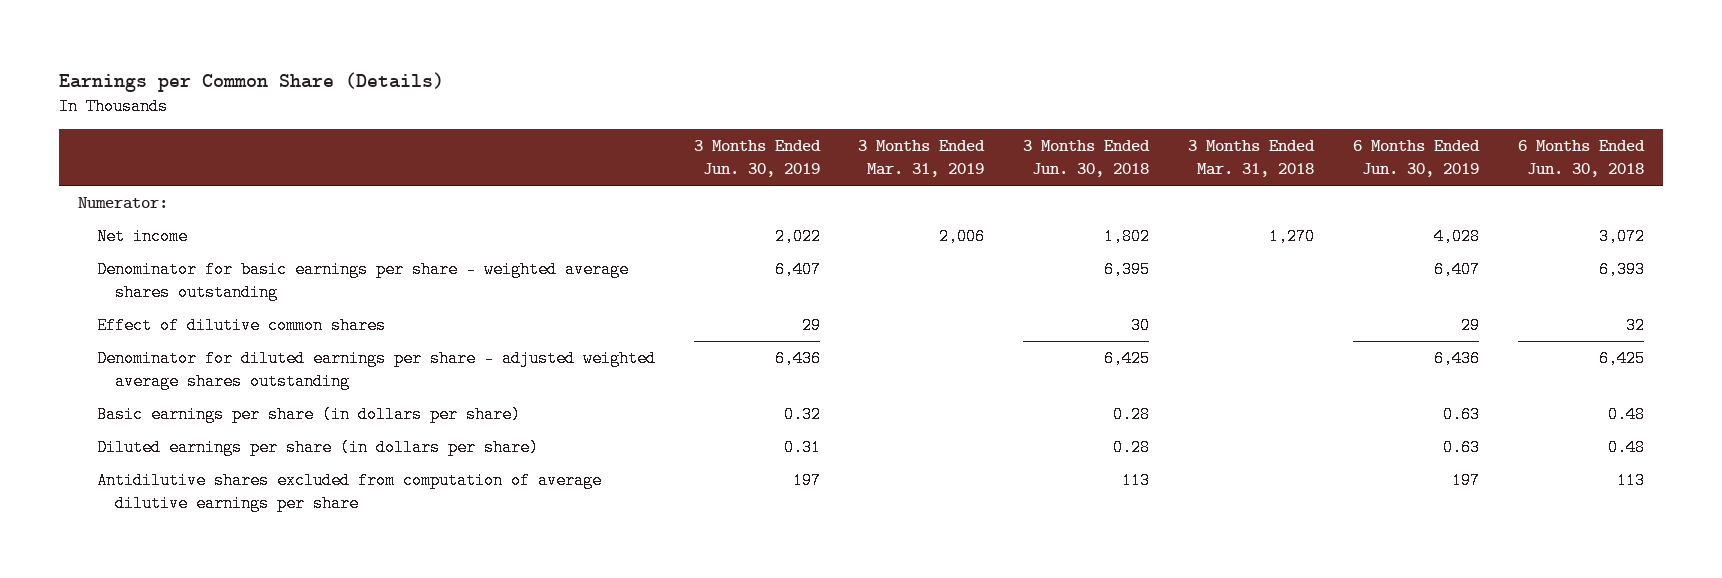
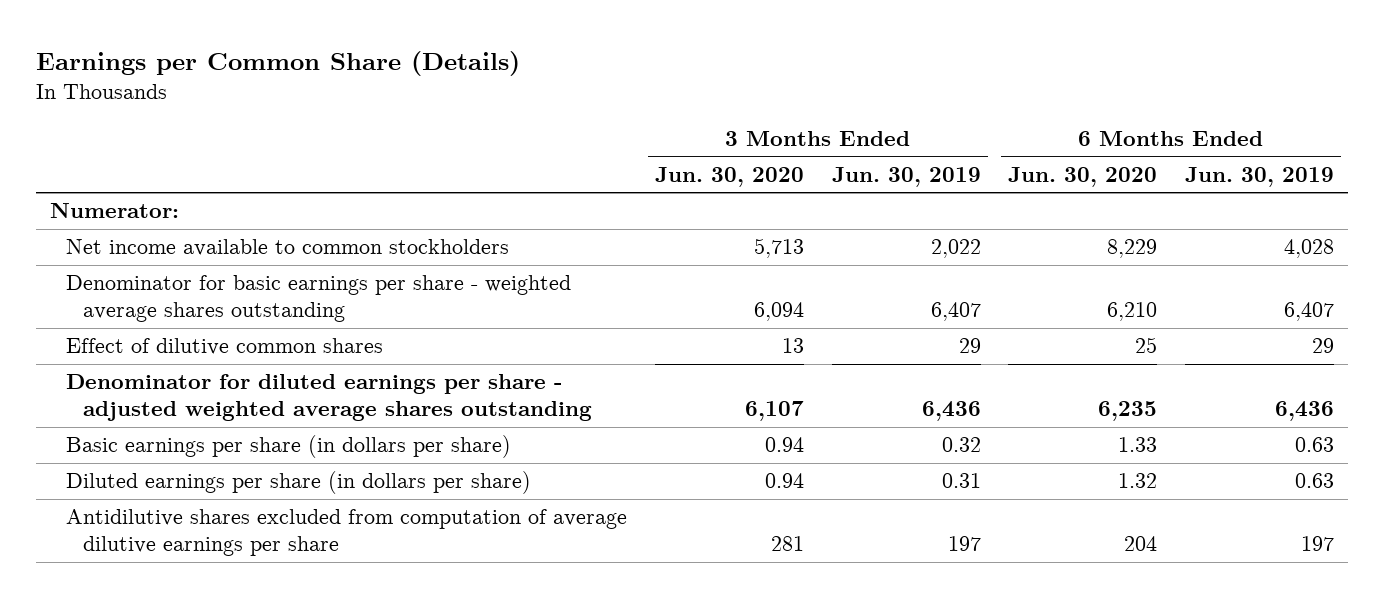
[858,139,986,177] 3 Months Ended Mar. 31, 2019 -> none
[1023,139,1151,177] 3 Months Ended Jun. 30, 2018 -> none
[1188,139,1316,177] 3 Months Ended Mar. 31, 2018 -> none
[1517,139,1645,177] 6 Months Ended Jun. 30, 2018 -> none
none -> [655,166,805,187] Jun. 30, 2020
none -> [1008,166,1158,187] Jun. 30, 2020
[96,228,188,246] Net income -> [66,239,510,257] Net income available to common stockholders

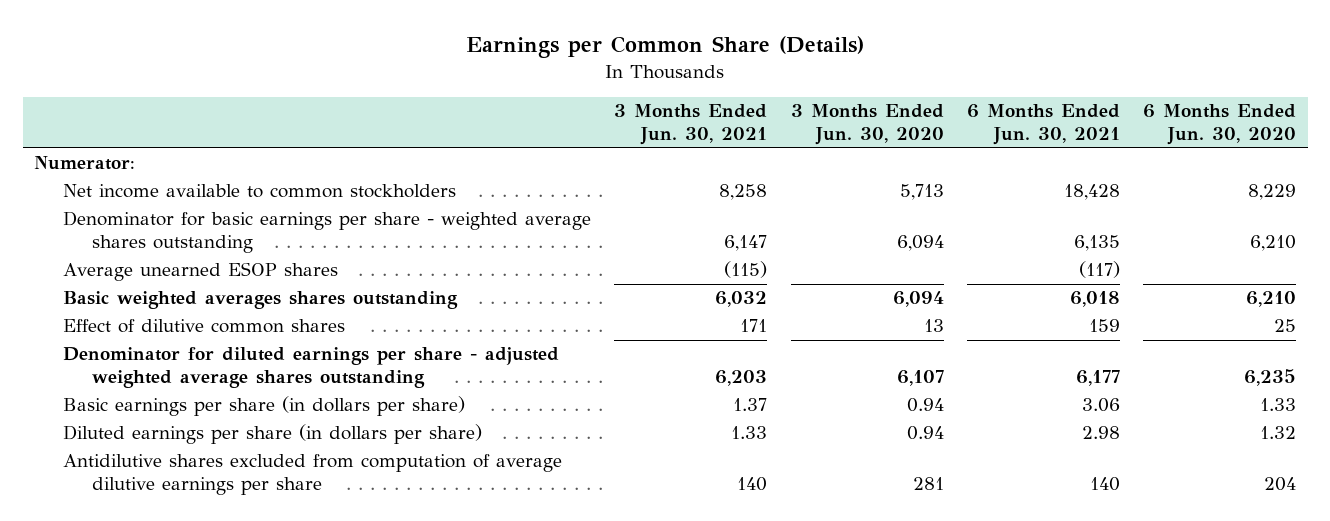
[831,166,981,187] Jun. 30, 2019 -> none
[1184,166,1334,187] Jun. 30, 2019 -> none
none -> [614,104,768,146] 3 Months Ended Jun. 30, 2021
none -> [966,104,1120,146] 6 Months Ended Jun. 30, 2021
none -> [62,262,338,282] Average unearned ESOP shares
none -> [62,291,458,310] Basic weighted averages shares outstanding

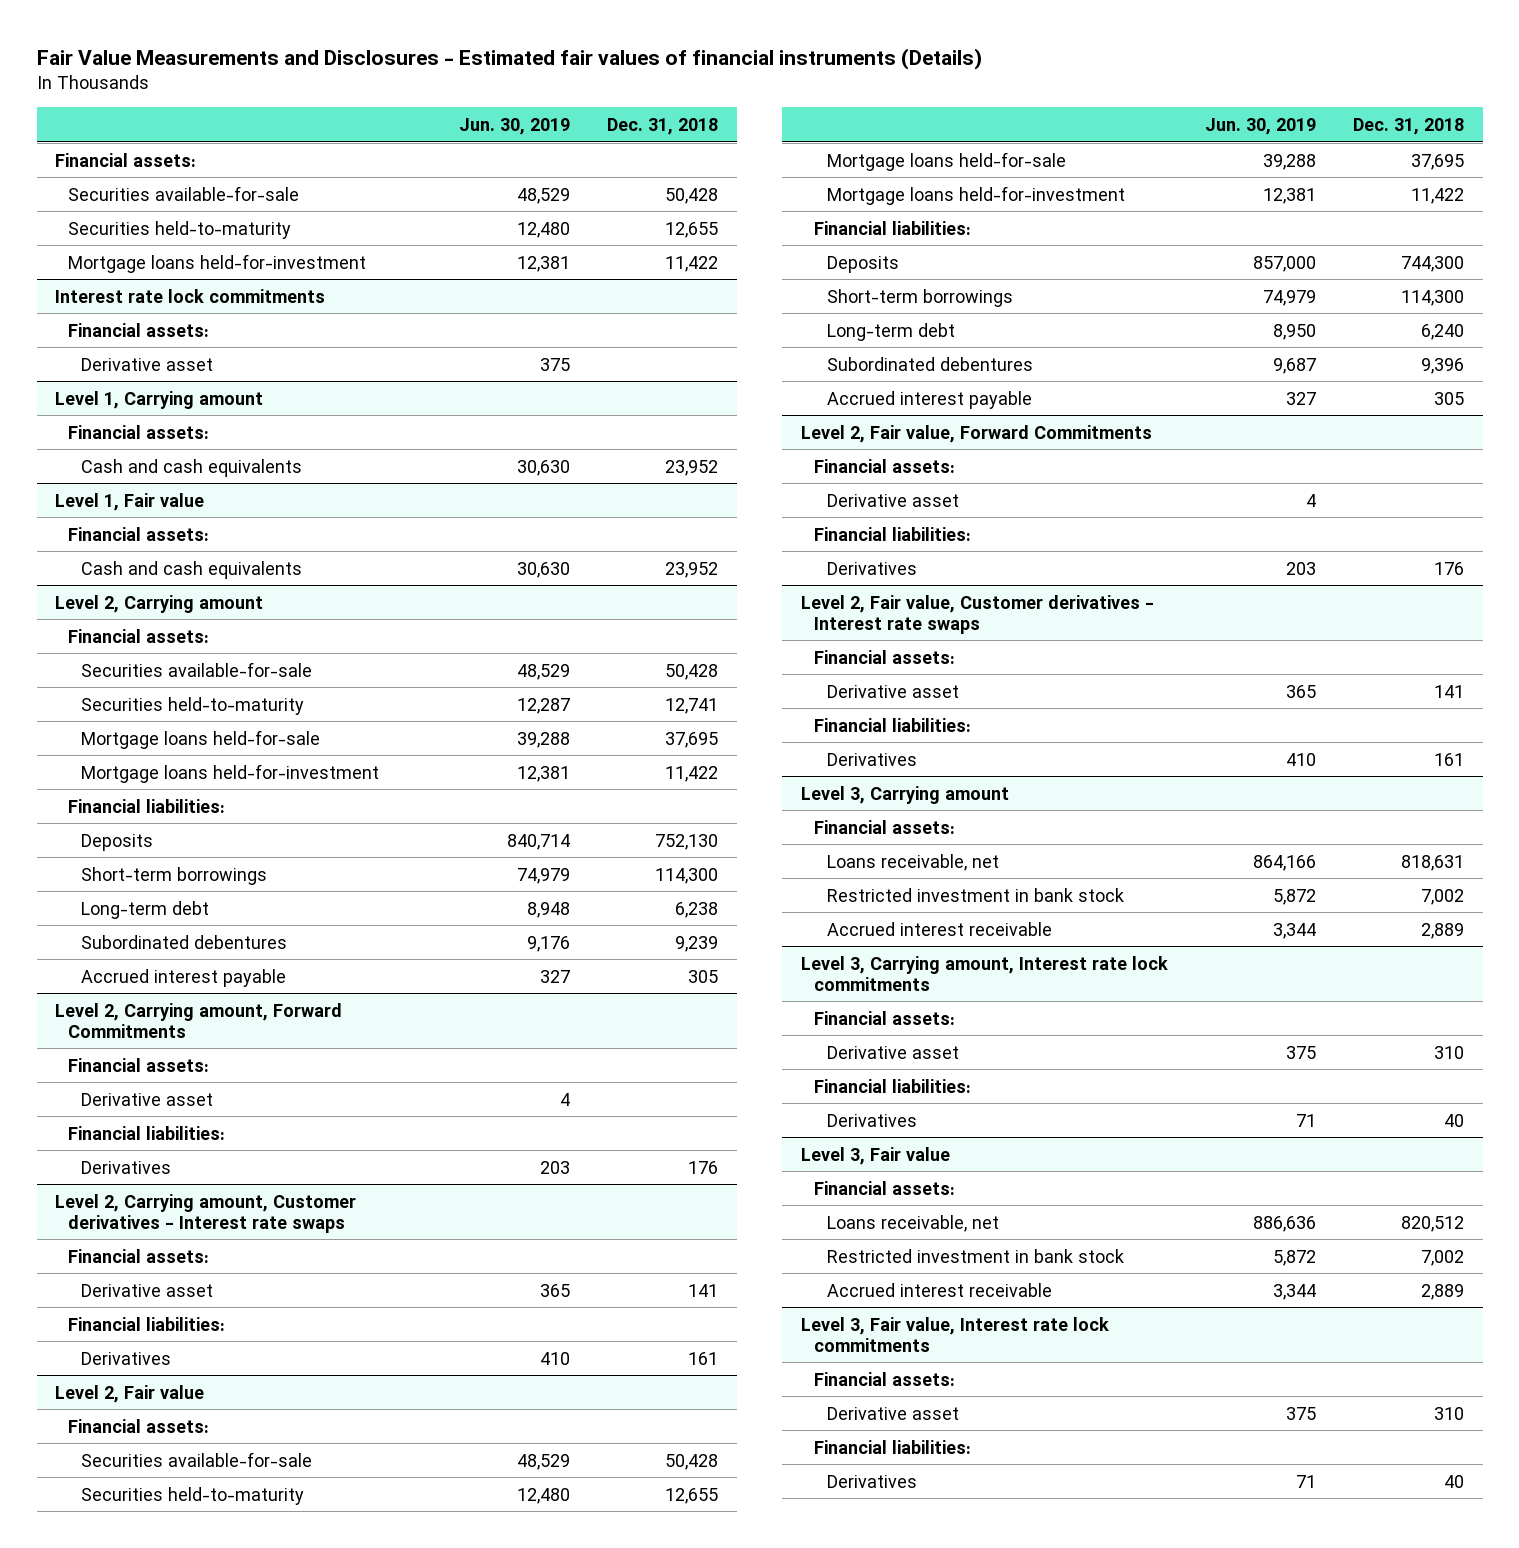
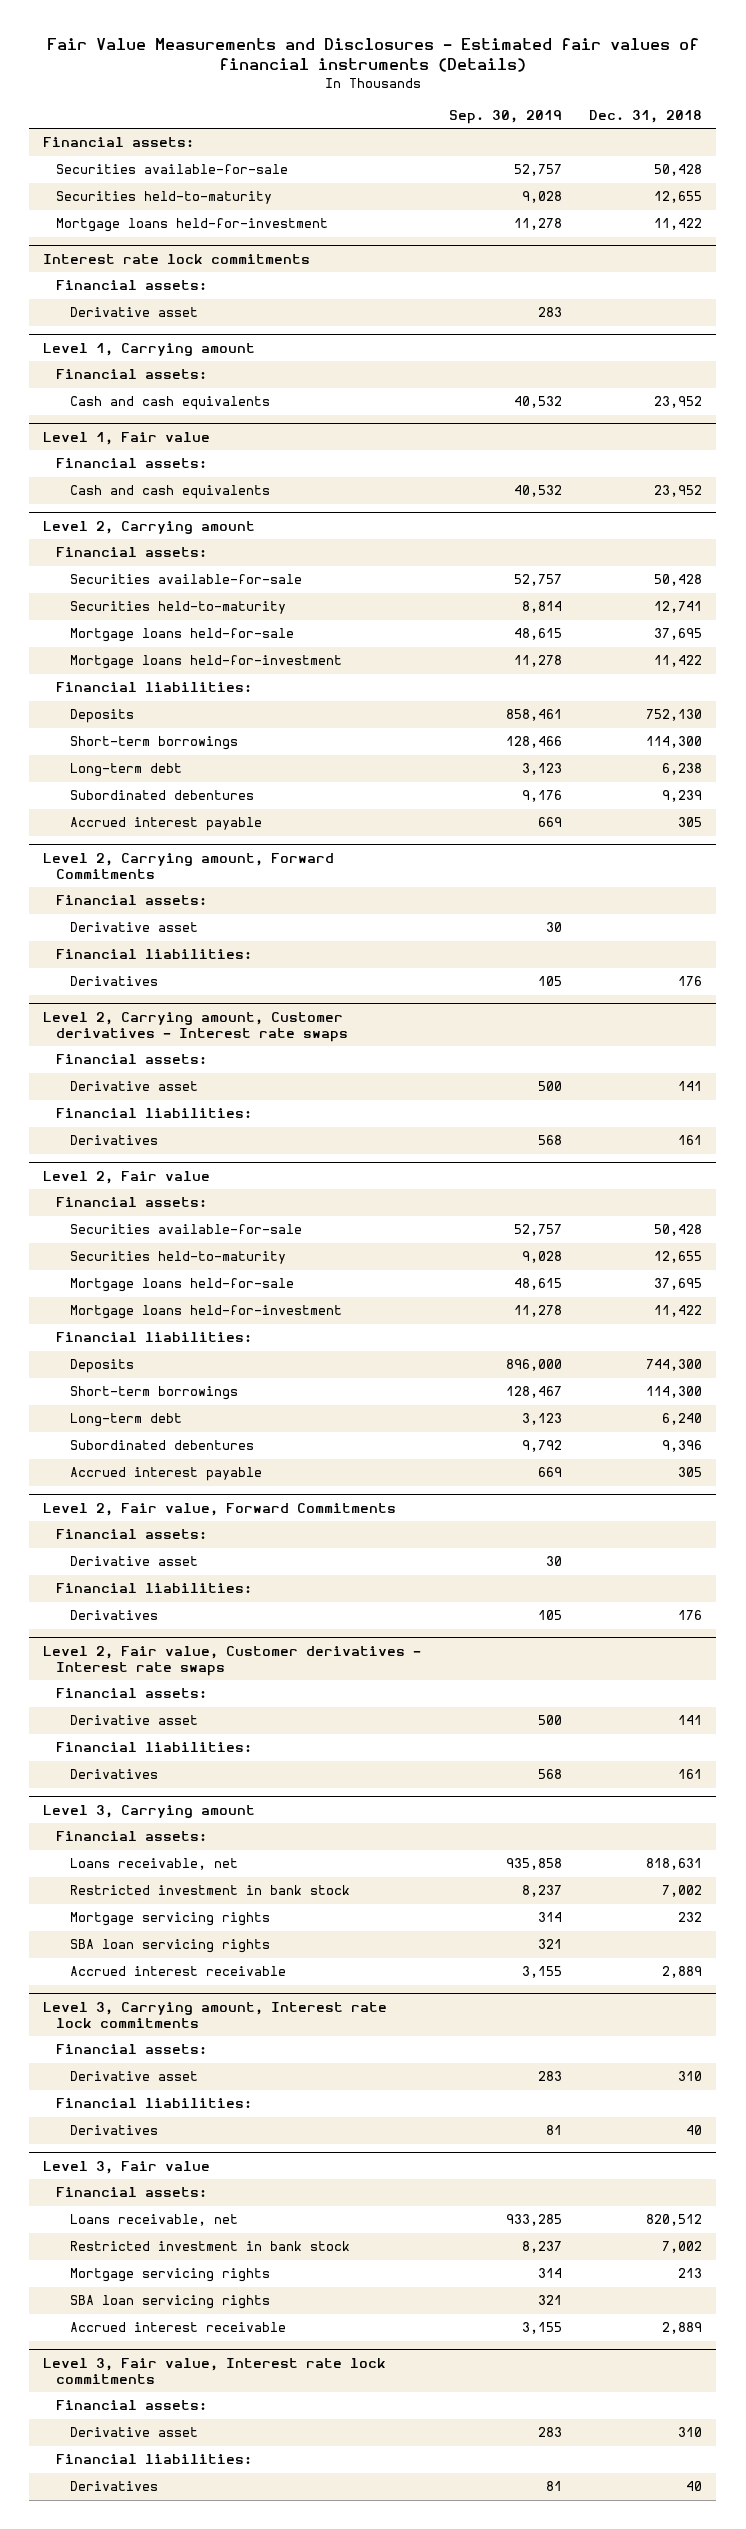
[459,117,571,135] Jun. 30, 2019 -> none
none -> [448,109,562,124] Sep. 30, 2019
none -> [69,1912,270,1927] Mortgage servicing rights
none -> [69,1939,270,1954] SBA loan servicing rights
none -> [69,2268,270,2283] Mortgage servicing rights
none -> [69,2295,270,2310] SBA loan servicing rights

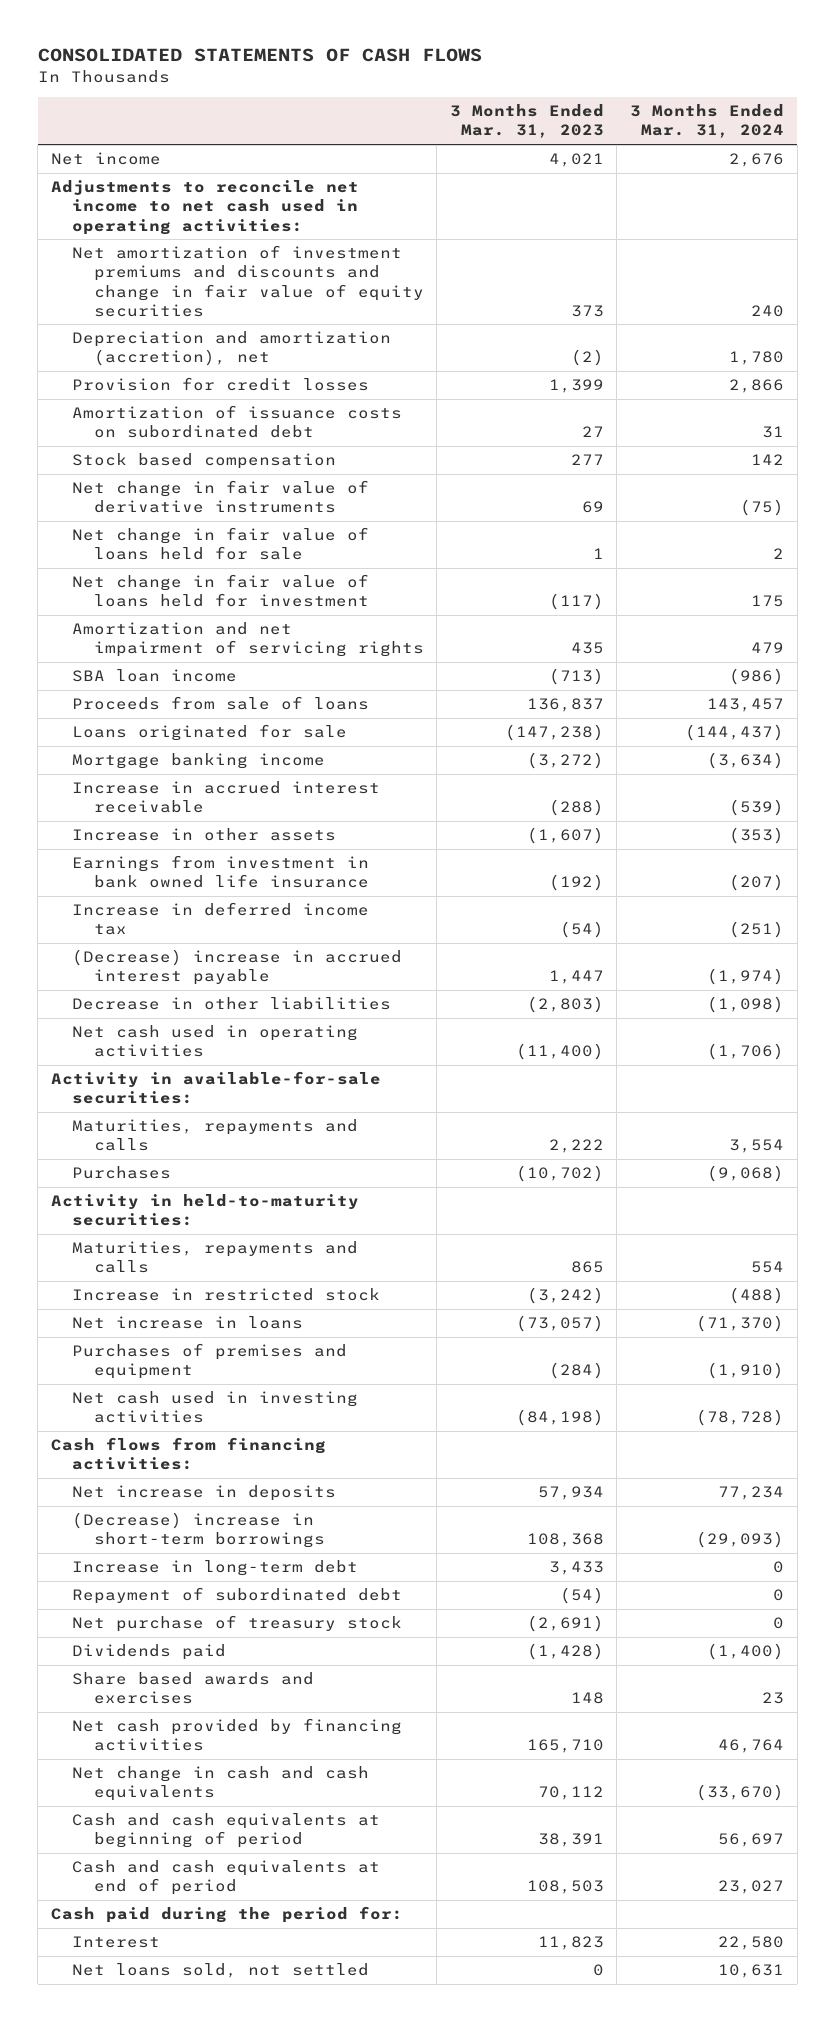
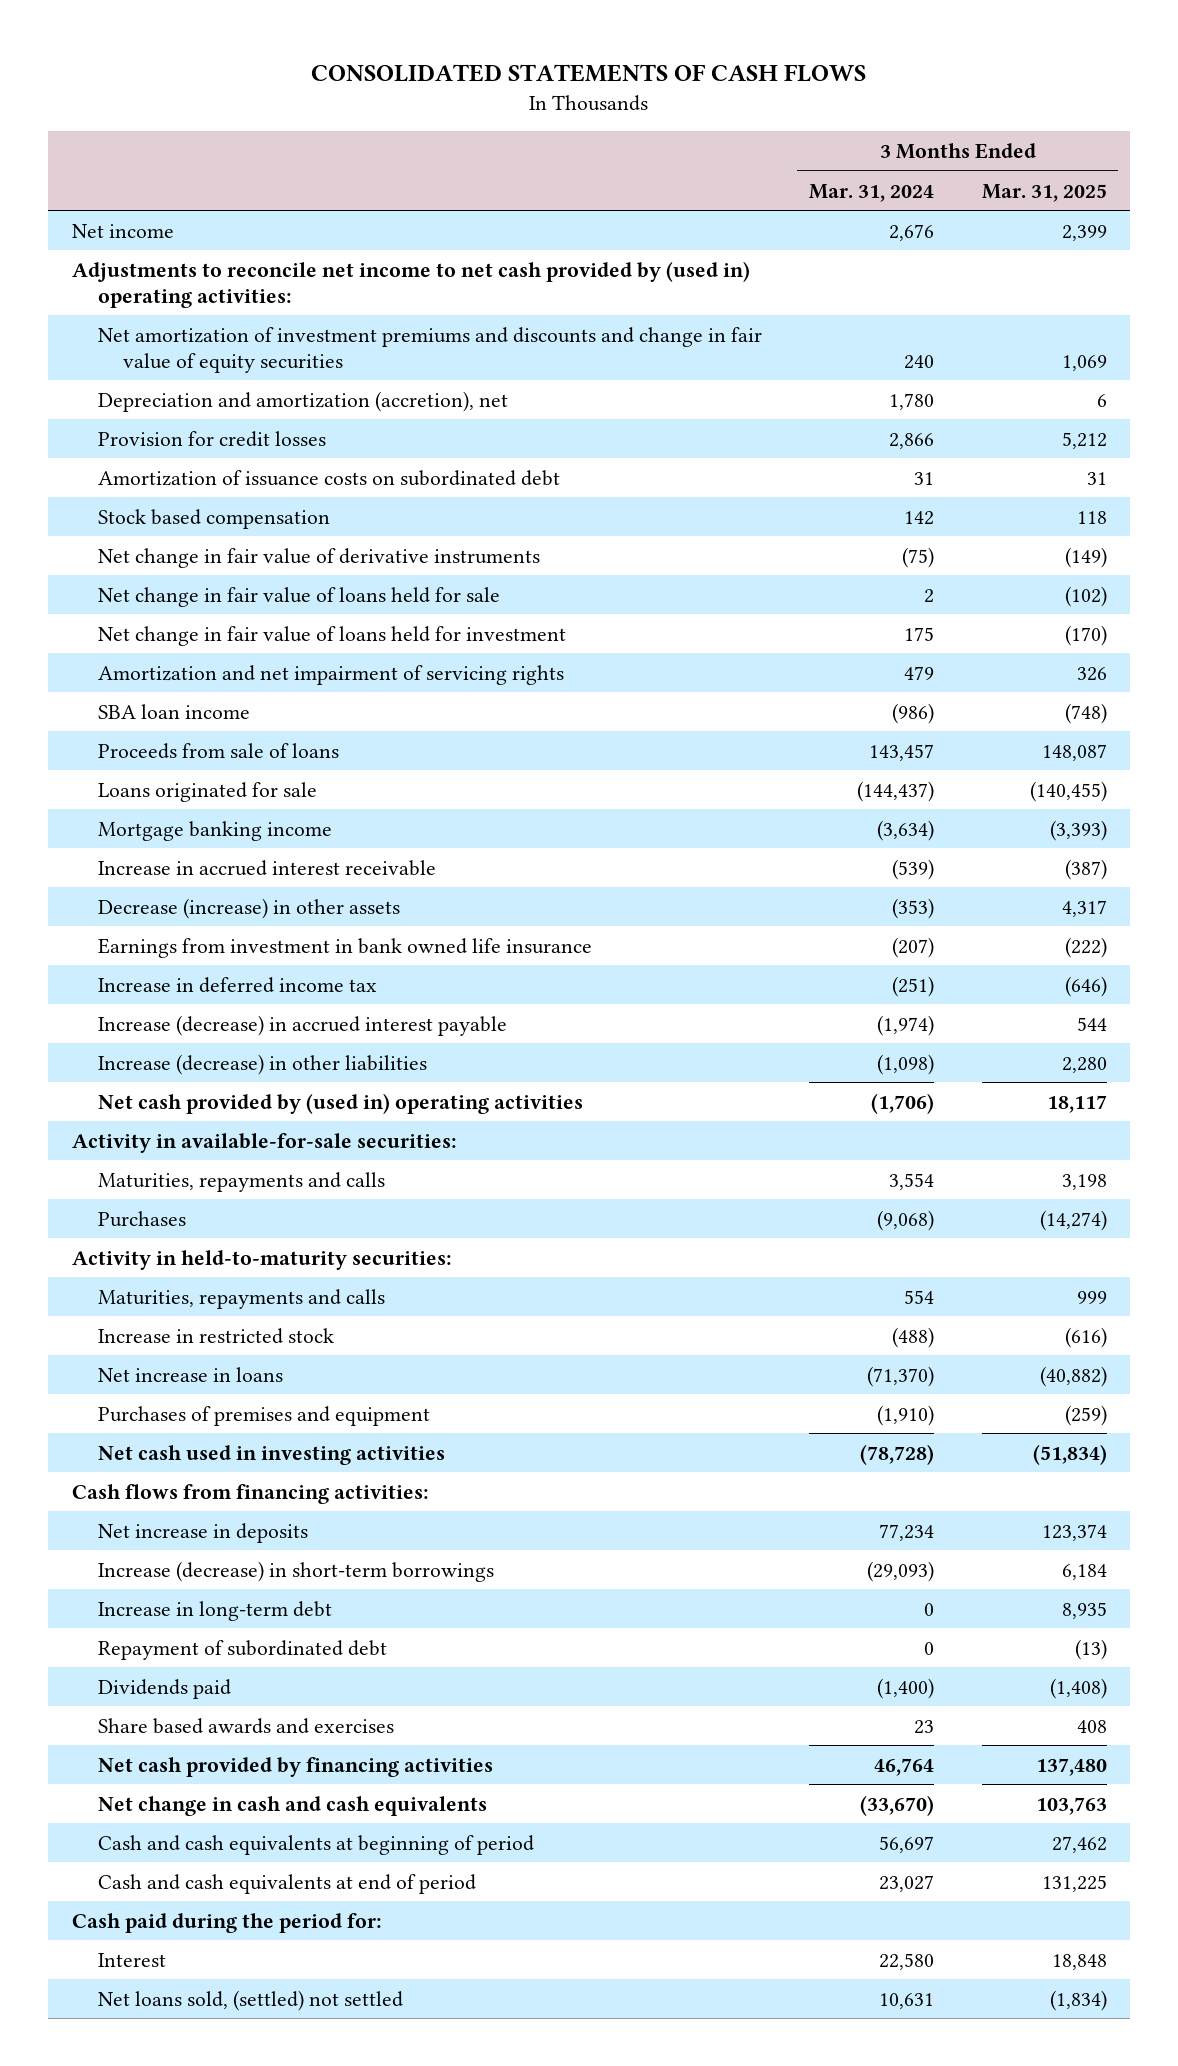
[449,104,604,139] 3 Months Ended Mar. 31, 2023 -> none
none -> [981,183,1107,202] Mar. 31, 2025
[50,180,359,235] Adjustments to reconcile net income to net cash used in operating activities: -> [71,260,750,308] Adjustments to reconcile net income to net cash provided by (used in) operating activities:
[72,828,337,842] Increase in other assets -> [97,897,400,919] Decrease (increase) in other assets
[72,949,403,986] (Decrease) increase in accrued interest payable -> [97,1014,507,1036] Increase (decrease) in accrued interest payable
[72,997,392,1011] Decrease in other liabilities -> [97,1053,427,1075] Increase (decrease) in other liabilities
[72,1025,359,1058] Net cash used in operating activities -> [97,1092,583,1114] Net cash provided by (used in) operating activities
[72,1512,325,1549] (Decrease) increase in short-term borrowings -> [97,1560,494,1582] Increase (decrease) in short-term borrowings
[72,1615,403,1633] Net purchase of treasury stock -> none
[72,1963,370,1979] Net loans sold, not settled -> [97,1989,403,2011] Net loans sold, (settled) not settled

